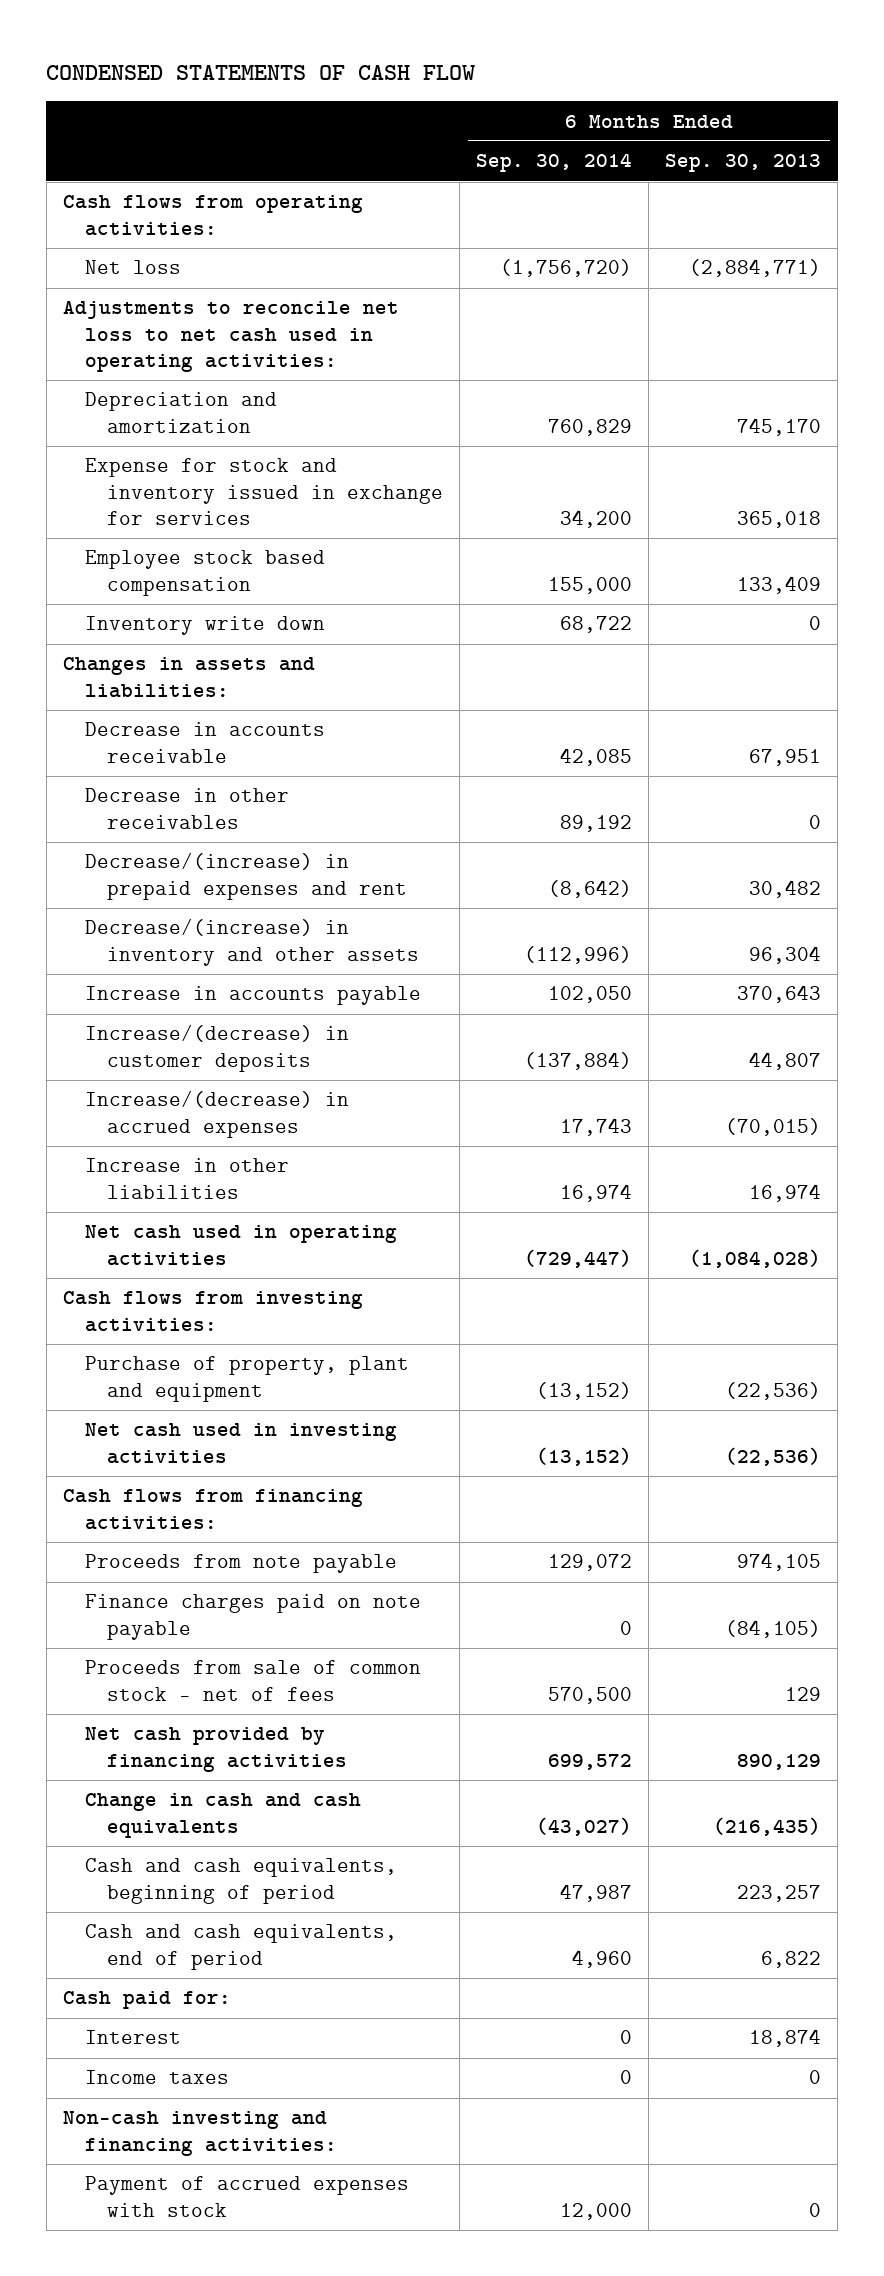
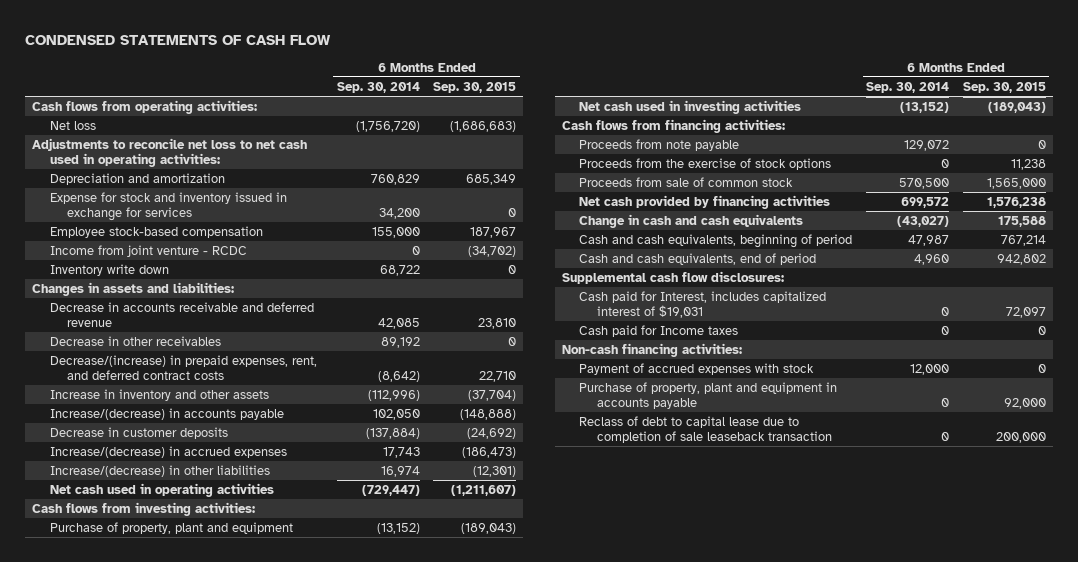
[665,154,822,173] Sep. 30, 2013 -> none
none -> [433,81,517,93] Sep. 30, 2015
[84,550,325,596] Employee stock based compensation -> [49,225,263,238] Employee stock-based compensation
none -> [49,244,247,257] Income from joint venture - RCDC
[84,722,325,763] Decrease in accounts receivable -> [49,301,314,327] Decrease in accounts receivable and deferred revenue
[84,852,407,900] Decrease/(increase) in prepaid expenses and rent -> [49,354,317,380] Decrease/(increase) in prepaid expenses, rent, and deferred contract costs
[84,918,419,966] Decrease/(increase) in inventory and other assets -> [49,388,269,401] Increase in inventory and other assets
[84,986,421,1006] Increase in accounts payable -> [49,407,284,420] Increase/(decrease) in accounts payable
[84,1024,349,1072] Increase/(decrease) in customer deposits -> [49,426,228,439] Decrease in customer deposits
[84,1158,289,1199] Increase in other liabilities -> [49,464,270,477] Increase/(decrease) in other liabilities
[84,1594,421,1640] Finance charges paid on note payable -> none
none -> [579,157,832,170] Proceeds from the exercise of stock options
[84,1660,421,1701] Proceeds from sale of common stock - net of fees -> [579,176,794,187] Proceeds from sale of common stock
[62,1991,231,2010] Cash paid for: -> [561,270,784,284] Supplemental cash flow disclosures:
[84,2030,181,2045] Interest -> [579,290,827,318] Cash paid for Interest, includes capitalized interest of $19,031
[84,2070,229,2085] Income taxes -> [579,324,739,337] Cash paid for Income taxes
[62,2111,337,2156] Non-cash investing and financing activities: -> [561,342,742,357] Non-cash financing activities:
none -> [579,381,838,409] Purchase of property, plant and equipment in accounts payable
none -> [579,415,832,443] Reclass of debt to capital lease due to completion of sale leaseback transaction

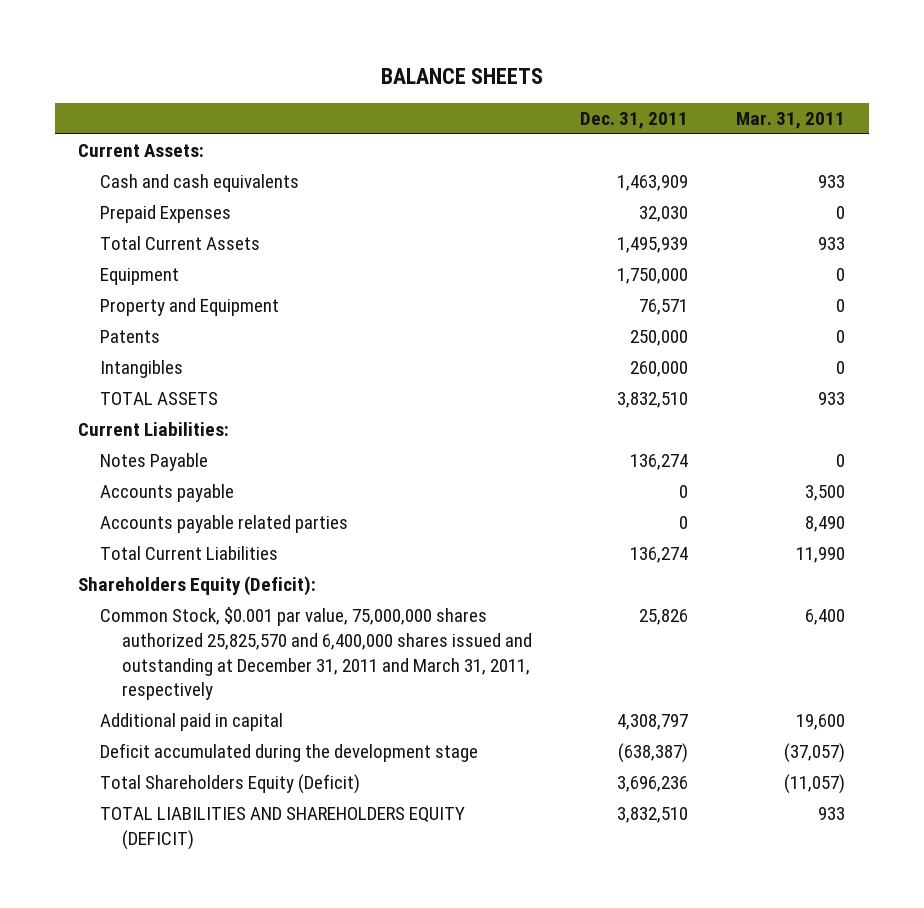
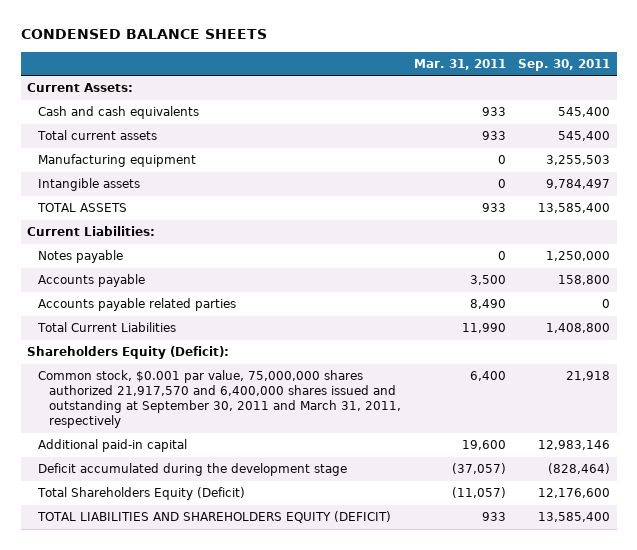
[380,68,543,85] BALANCE SHEETS -> [20,29,267,40] CONDENSED BALANCE SHEETS
[580,112,689,130] Dec. 31, 2011 -> none
none -> [518,58,611,71] Sep. 30, 2011
[100,205,232,224] Prepaid Expenses -> none
[100,298,280,317] Property and Equipment -> none
[100,330,161,344] Patents -> none
[100,236,261,251] Total Current Assets -> [37,130,158,141] Total current assets
[100,268,180,286] Equipment -> [38,154,197,168] Manufacturing equipment
[100,360,184,379] Intangibles -> [38,178,141,192] Intangible assets
[100,453,209,472] Notes Payable -> [38,250,124,264] Notes payable
[100,607,533,701] Common Stock, $0.001 par value, 75,000,000 shares authorized 25,825,570 and 6,400,000 shares issued and outstanding at December 31, 2011 and March 31, 2011, respectively -> [38,370,402,429] Common stock, $0.001 par value, 75,000,000 shares authorized 21,917,570 and 6,400,000 shares issued and outstanding at September 30, 2011 and March 31, 2011, respectively
[100,713,284,732] Additional paid in capital -> [38,439,188,453] Additional paid-in capital

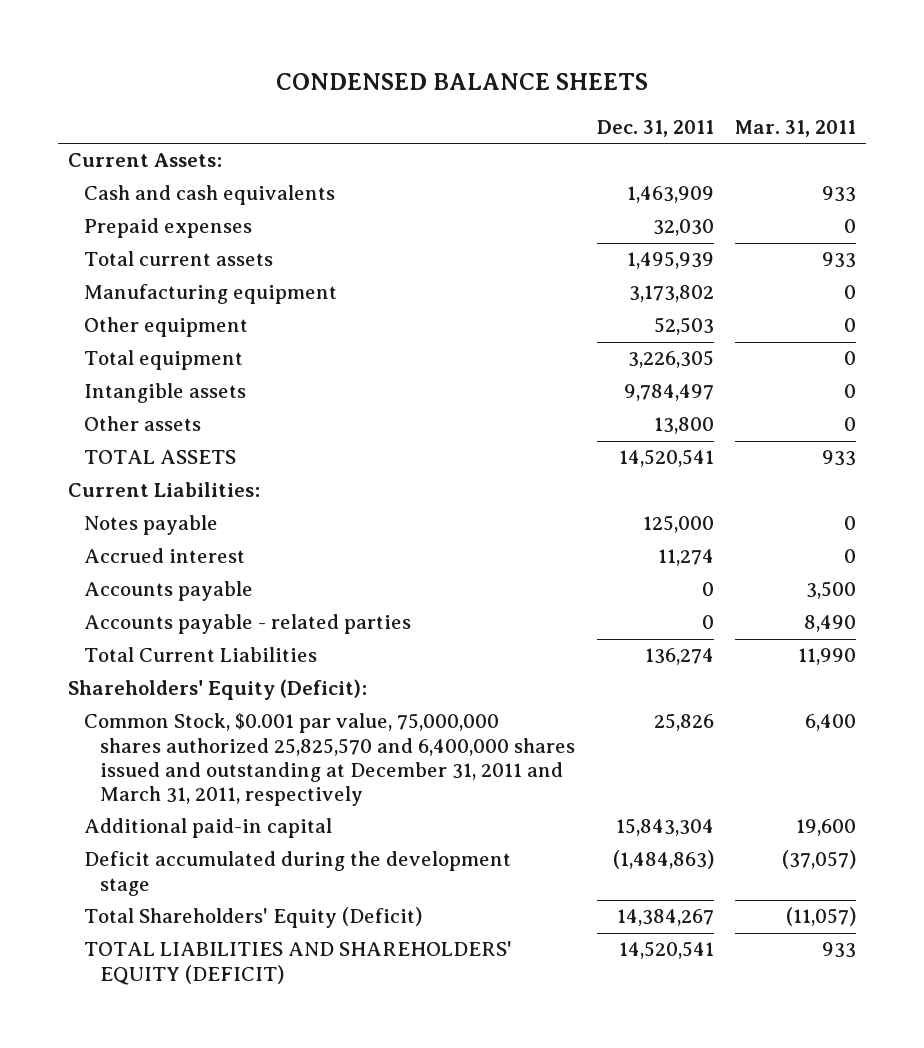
[518,58,611,71] Sep. 30, 2011 -> none
none -> [596,120,714,138] Dec. 31, 2011
none -> [84,218,253,239] Prepaid expenses
none -> [84,317,249,338] Other equipment
none -> [84,350,244,371] Total equipment
none -> [84,416,202,432] Other assets
none -> [84,548,246,564] Accrued interest
[38,298,237,312] Accounts payable related parties -> [84,614,412,635] Accounts payable - related parties
[26,346,229,360] Shareholders Equity (Deficit): -> [68,679,368,701] Shareholders' Equity (Deficit):
[38,370,402,429] Common stock, $0.001 par value, 75,000,000 shares authorized 21,917,570 and 6,400,000 shares issued and outstanding at September 30, 2011 and March 31, 2011, respectively -> [84,713,576,806] Common Stock, $0.001 par value, 75,000,000 shares authorized 25,825,570 and 6,400,000 shares issued and outstanding at December 31, 2011 and March 31, 2011, respectively
[37,487,246,501] Total Shareholders Equity (Deficit) -> [84,907,423,929] Total Shareholders' Equity (Deficit)
[37,511,392,524] TOTAL LIABILITIES AND SHAREHOLDERS EQUITY (DEFICIT) -> [84,941,513,985] TOTAL LIABILITIES AND SHAREHOLDERS' EQUITY (DEFICIT)

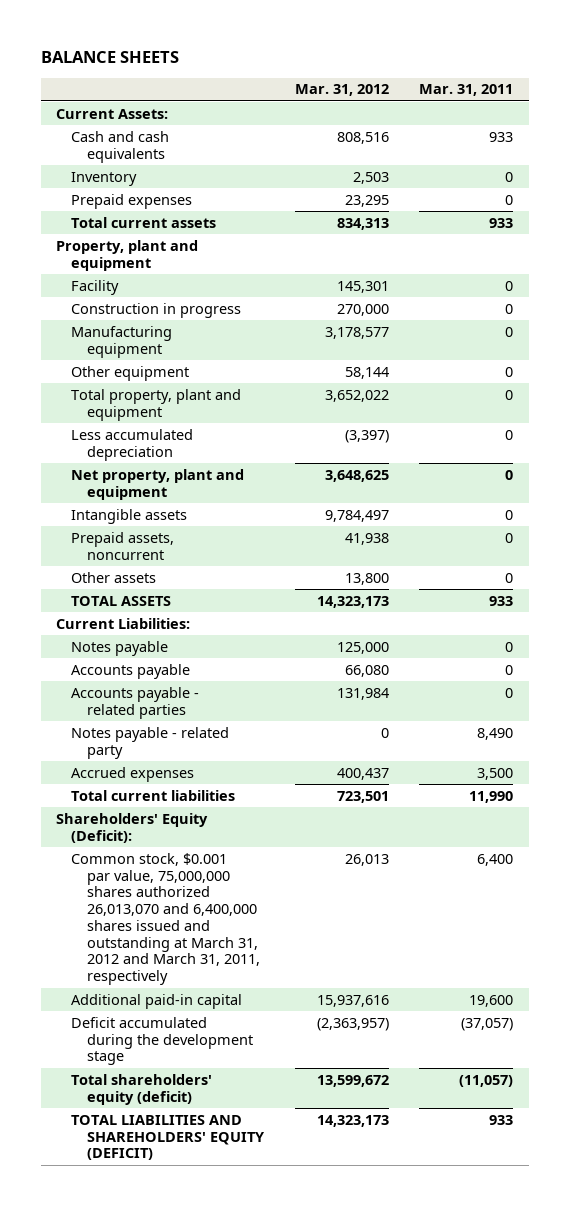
[276,72,649,90] CONDENSED BALANCE SHEETS -> [40,51,179,64] BALANCE SHEETS
[596,120,714,138] Dec. 31, 2011 -> none
none -> [294,84,389,97] Mar. 31, 2012
none -> [71,171,138,186] Inventory
none -> [56,239,199,271] Property, plant and equipment
none -> [71,279,120,295] Facility
none -> [71,302,242,318] Construction in progress
none -> [71,388,242,421] Total property, plant and equipment
none -> [71,428,194,461] Less accumulated depreciation
[84,350,244,371] Total equipment -> [71,468,245,500] Net property, plant and equipment
none -> [71,531,175,560] Prepaid assets, noncurrent
[84,548,246,564] Accrued interest -> none
[805,581,856,600] 3,500 -> [505,664,514,675] 0
[803,615,856,633] 8,490 -> [505,687,514,698] 0
none -> [71,726,230,759] Notes payable - related party
none -> [71,766,195,782] Accrued expenses
[84,647,318,663] Total Current Liabilities -> [71,789,236,801] Total current liabilities
[84,713,576,806] Common Stock, $0.001 par value, 75,000,000 shares authorized 25,825,570 and 6,400,000 shares issued and outstanding at December 31, 2011 and March 31, 2011, respectively -> [71,852,260,986] Common stock, $0.001 par value, 75,000,000 shares authorized 26,013,070 and 6,400,000 shares issued and outstanding at March 31, 2012 and March 31, 2011, respectively
[84,907,423,929] Total Shareholders' Equity (Deficit) -> [71,1073,213,1105] Total shareholders' equity (deficit)

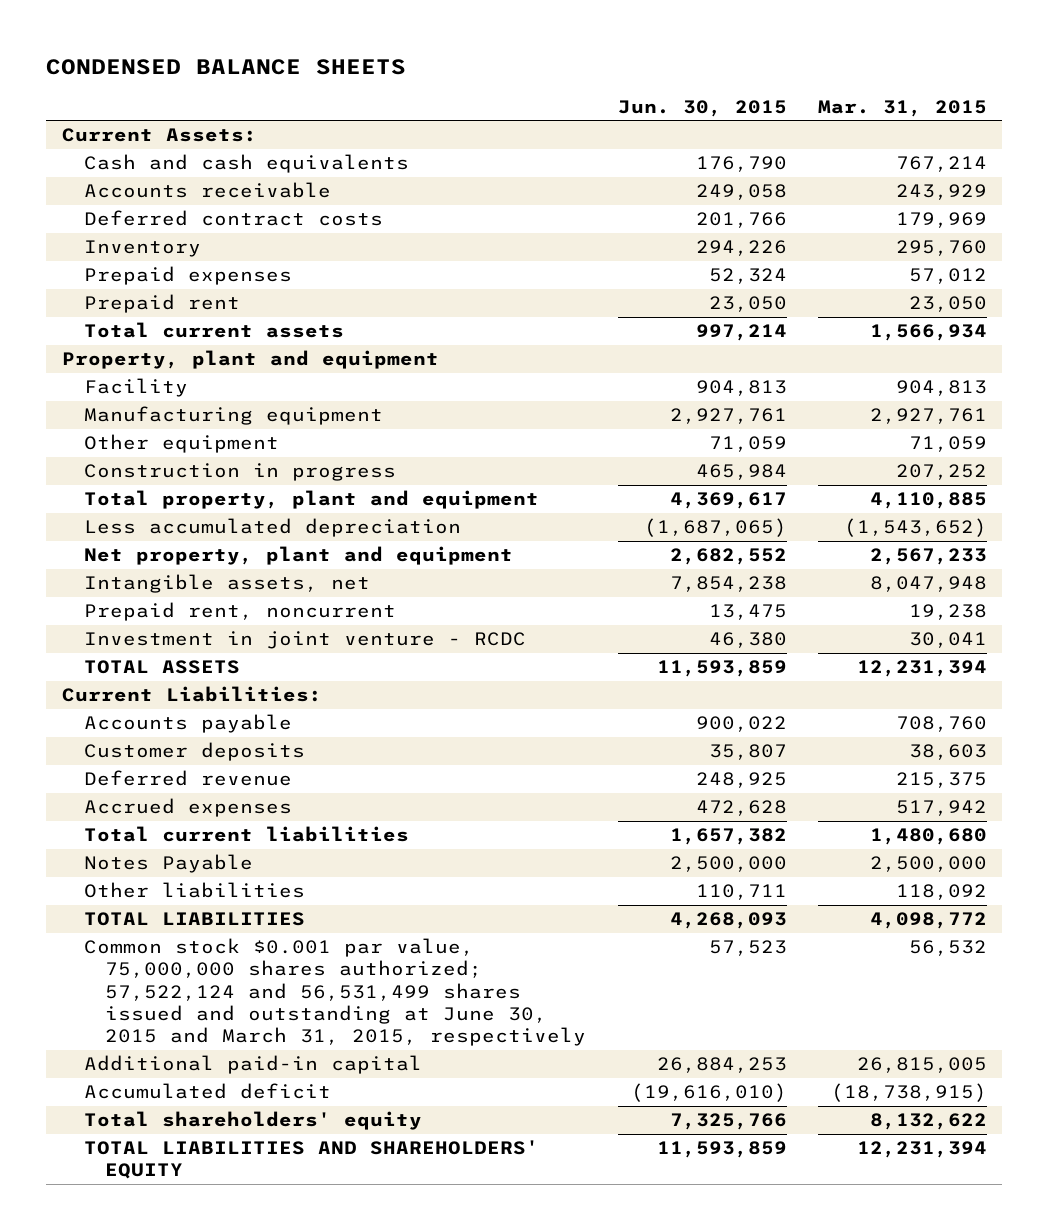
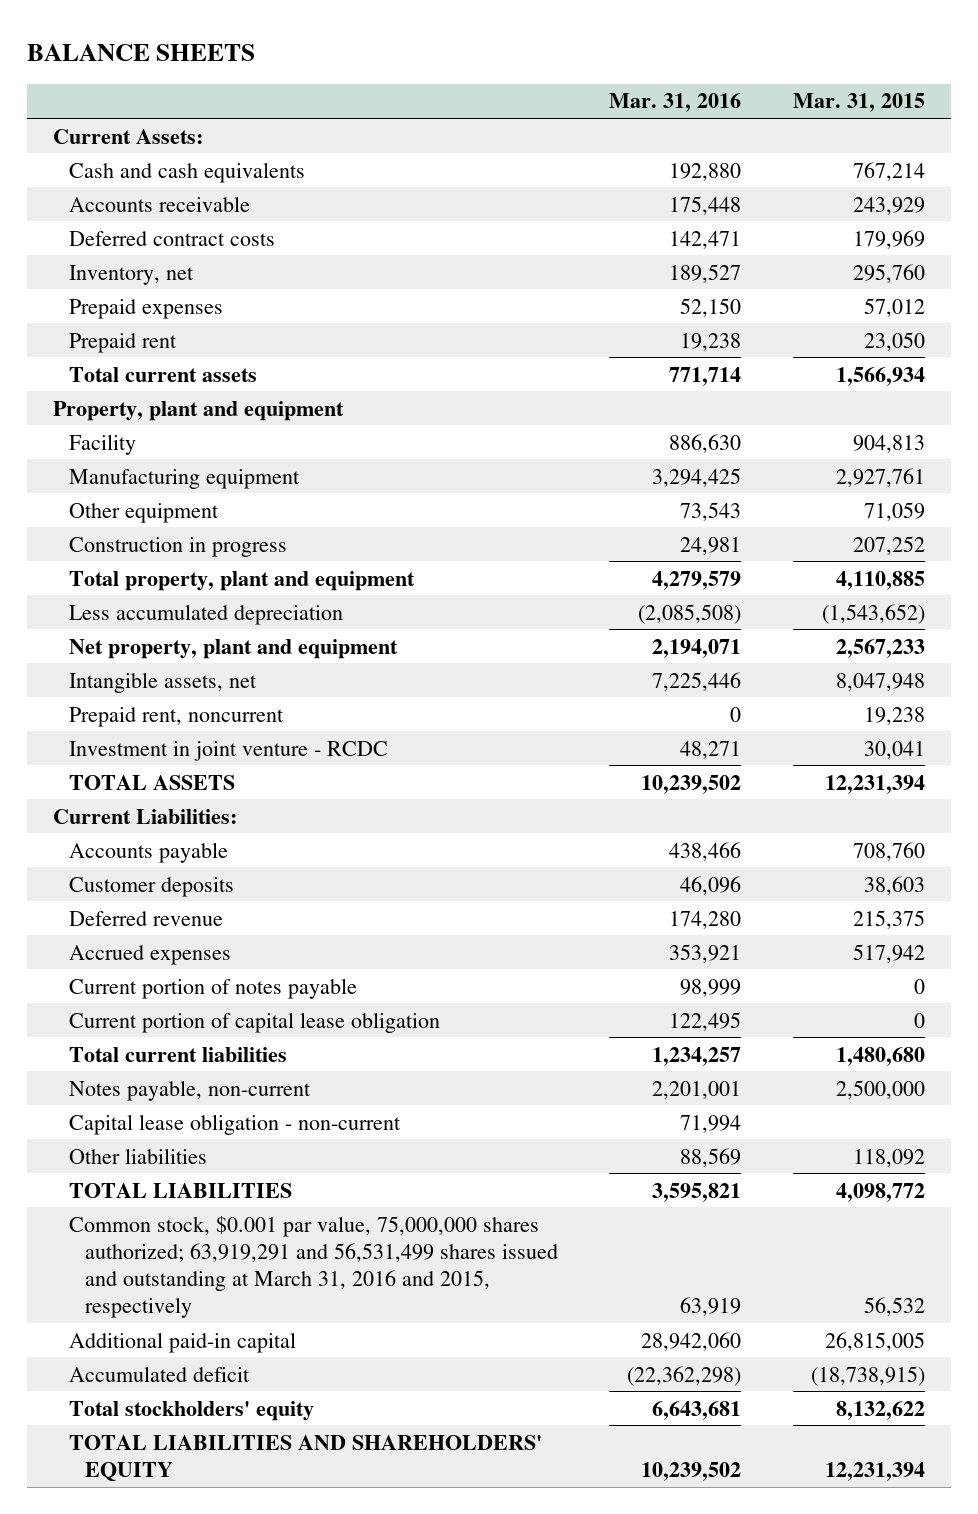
[46,59,407,76] CONDENSED BALANCE SHEETS -> [27,44,256,62] BALANCE SHEETS
[617,99,787,117] Jun. 30, 2015 -> none
none -> [609,93,742,113] Mar. 31, 2016
[83,240,201,258] Inventory -> [68,264,194,285] Inventory, net
none -> [68,977,357,999] Current portion of notes payable
none -> [68,1011,440,1033] Current portion of capital lease obligation
[83,854,253,874] Notes Payable -> [68,1079,311,1101] Notes payable, non-current
none -> [68,1113,401,1135] Capital lease obligation - non-current
[83,938,587,1046] Common stock $0.001 par value, 75,000,000 shares authorized; 57,522,124 and 56,531,499 shares issued and outstanding at June 30, 2015 and March 31, 2015, respectively -> [68,1215,558,1319] Common stock, $0.001 par value, 75,000,000 shares authorized; 63,919,291 and 56,531,499 shares issued and outstanding at March 31, 2016 and 2015, respectively
[83,1111,422,1131] Total shareholders' equity -> [68,1400,314,1421] Total stockholders' equity

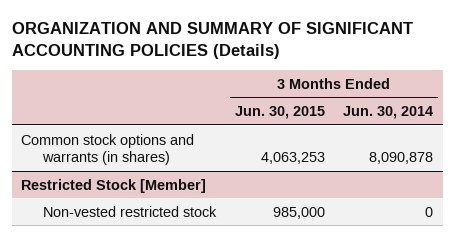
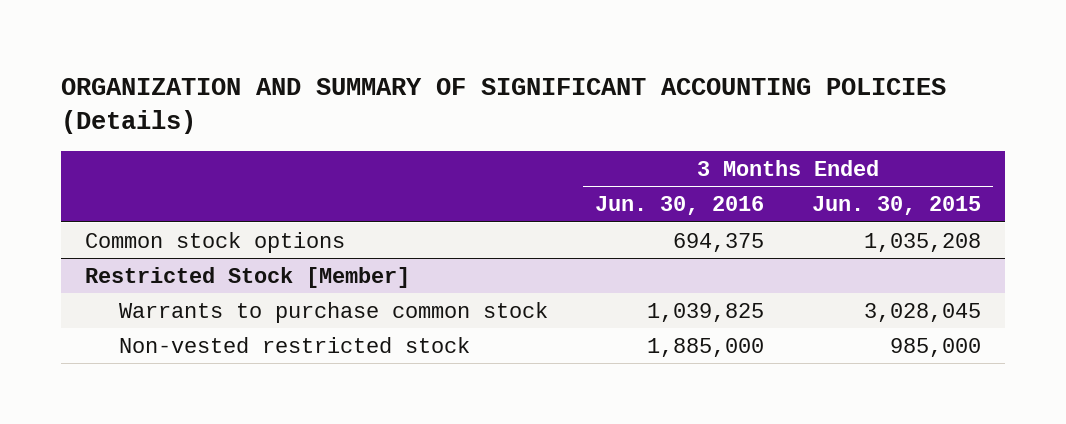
[343,106,434,120] Jun. 30, 2014 -> none
none -> [595,196,765,216] Jun. 30, 2016
[21,133,195,166] Common stock options and warrants (in shares) -> [85,231,346,253] Common stock options
[260,152,325,165] 4,063,253 -> [864,232,982,252] 1,035,208
none -> [118,301,548,323] Warrants to purchase common stock

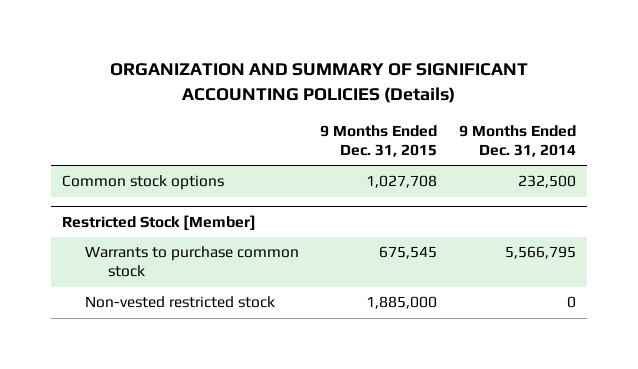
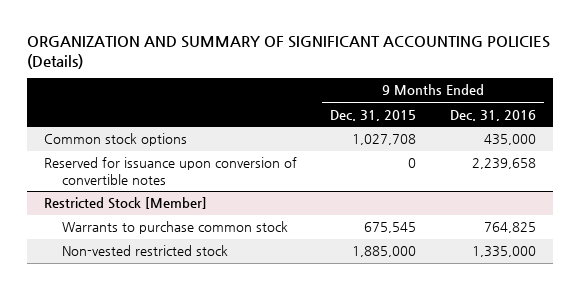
[458,124,576,157] 9 Months Ended Dec. 31, 2014 -> none
none -> [449,109,536,121] Dec. 31, 2016
none -> [43,157,297,185] Reserved for issuance upon conversion of convertible notes

